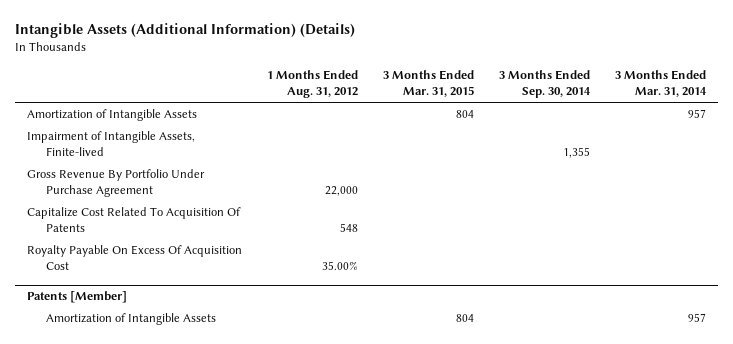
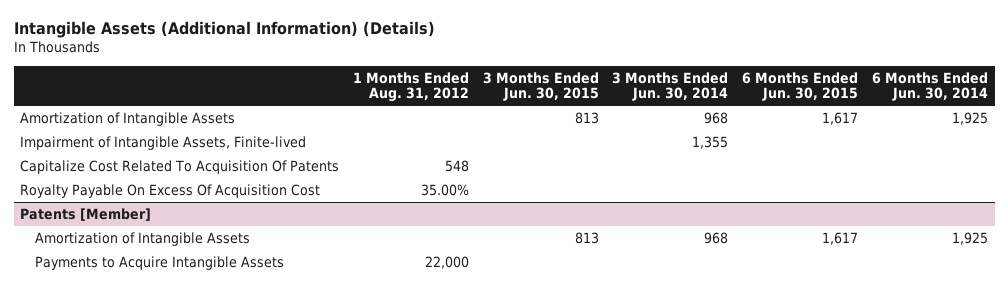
[382,69,474,98] 3 Months Ended Mar. 31, 2015 -> none
[498,69,591,99] 3 Months Ended Sep. 30, 2014 -> none
[614,69,707,98] 3 Months Ended Mar. 31, 2014 -> none
none -> [482,71,599,102] 3 Months Ended Jun. 30, 2015
none -> [612,71,729,102] 3 Months Ended Jun. 30, 2014
none -> [742,71,859,102] 6 Months Ended Jun. 30, 2015
none -> [871,71,988,102] 6 Months Ended Jun. 30, 2014
[27,169,206,198] Gross Revenue By Portfolio Under Purchase Agreement -> none
none -> [35,255,285,270] Payments to Acquire Intangible Assets

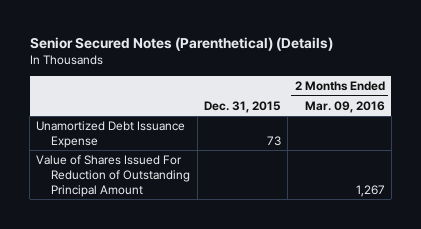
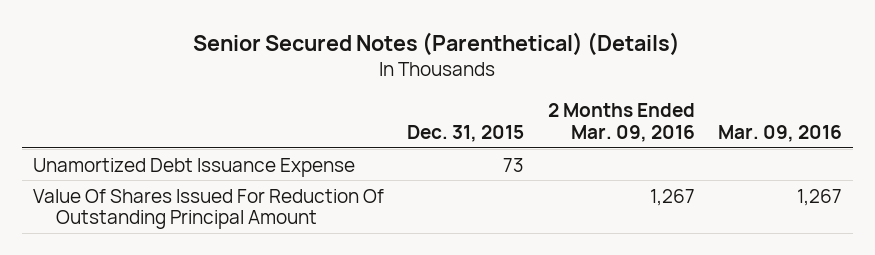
none -> [717,124,842,142] Mar. 09, 2016
[36,155,191,197] Value of Shares Issued For Reduction of Outstanding Principal Amount -> [33,188,385,230] Value Of Shares Issued For Reduction Of Outstanding Principal Amount

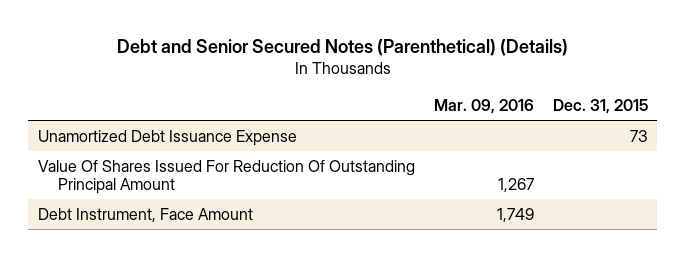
[193,31,681,56] Senior Secured Notes (Parenthetical) (Details) -> [116,38,568,56] Debt and Senior Secured Notes (Parenthetical) (Details)
[547,103,695,142] 2 Months Ended Mar. 09, 2016 -> none
none -> [37,207,253,222] Debt Instrument, Face Amount

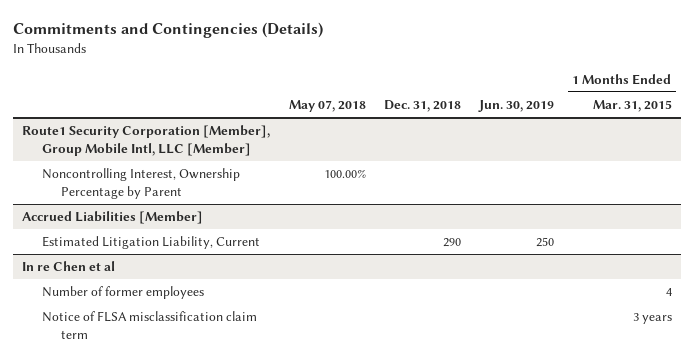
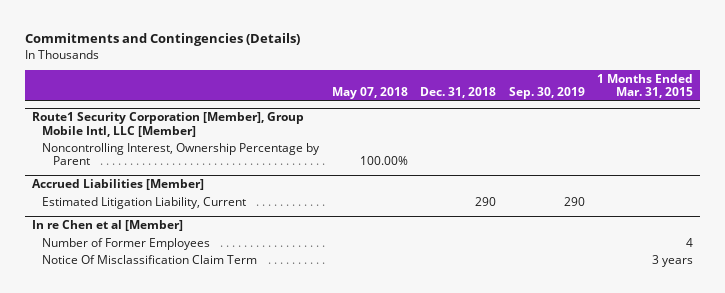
[478,100,555,113] Jun. 30, 2019 -> none
none -> [508,87,585,100] Sep. 30, 2019
[22,261,116,272] In re Chen et al -> [31,220,183,232] In re Chen et al [Member]
[41,286,204,300] Number of former employees -> [42,237,211,250] Number of Former Employees
[41,311,257,339] Notice of FLSA misclassification claim term -> [42,254,258,264] Notice Of Misclassification Claim Term

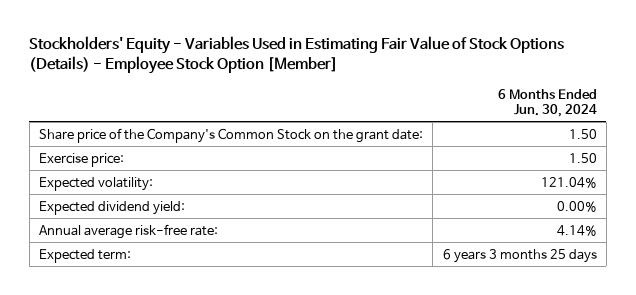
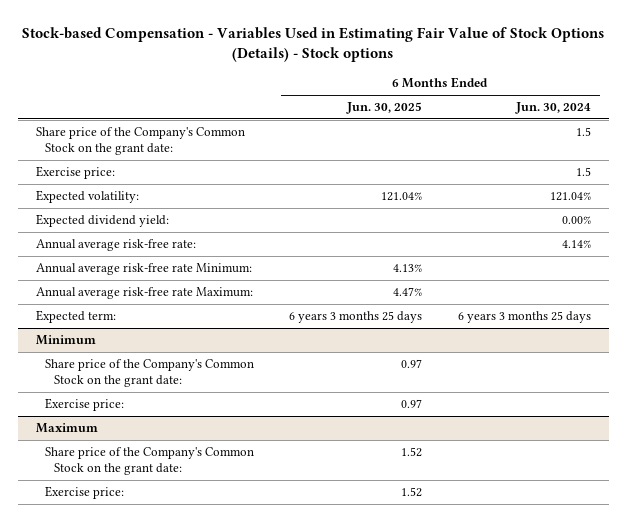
[29,36,565,75] Stockholders' Equity - Variables Used in Estimating Fair Value of Stock Options (Details) - Employee Stock Option [Member] -> [22,26,605,63] Stock-based Compensation - Variables Used in Estimating Fair Value of Stock Options (Details) - Stock options
none -> [346,102,423,115] Jun. 30, 2025
[568,128,597,139] 1.50 -> [575,127,591,137] 1.5
[568,152,597,163] 1.50 -> [575,167,591,177] 1.5
none -> [35,263,252,276] Annual average risk-free rate Minimum:
none -> [35,287,253,300] Annual average risk-free rate Maximum:
none -> [35,335,96,346] Minimum
none -> [45,359,255,387] Share price of the Company's Common Stock on the grant date:
none -> [45,398,125,412] Exercise price:
none -> [35,423,98,434] Maximum
none -> [45,447,255,475] Share price of the Company's Common Stock on the grant date:
none -> [45,486,125,500] Exercise price:

